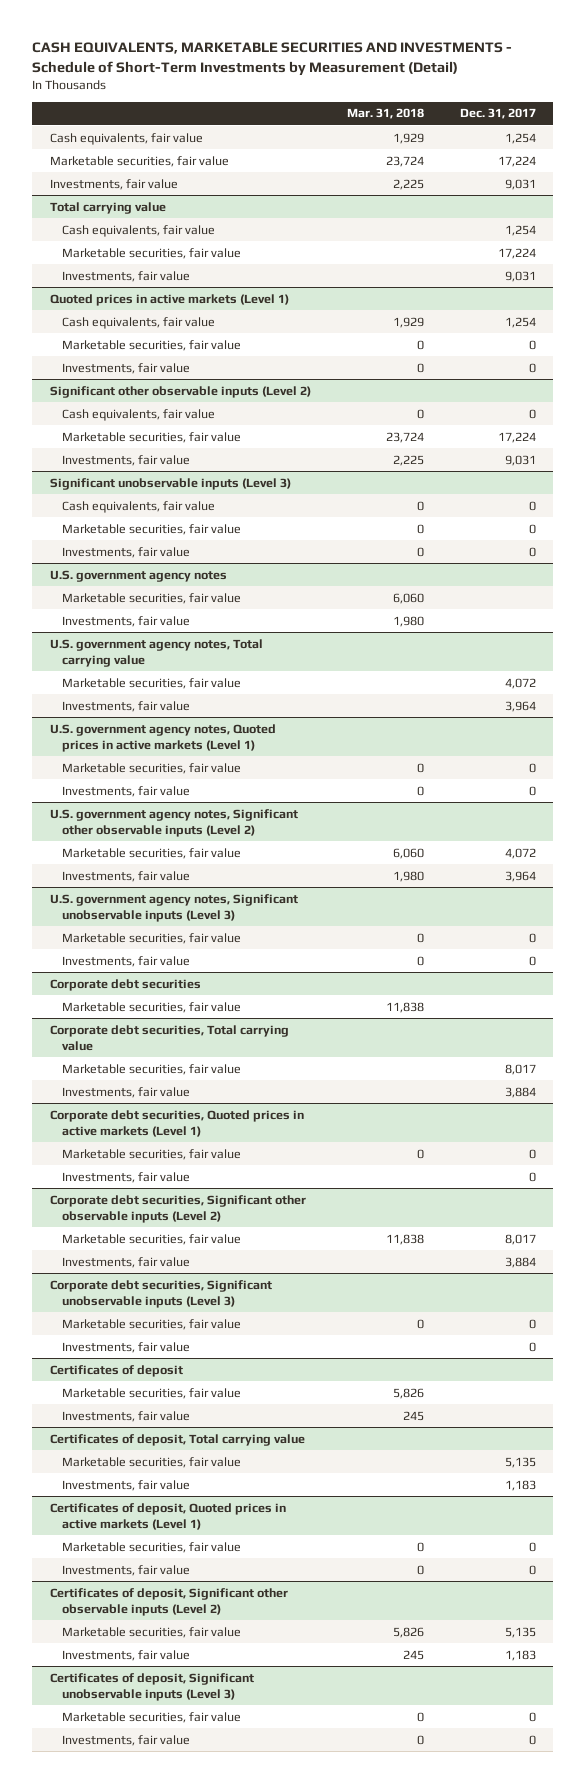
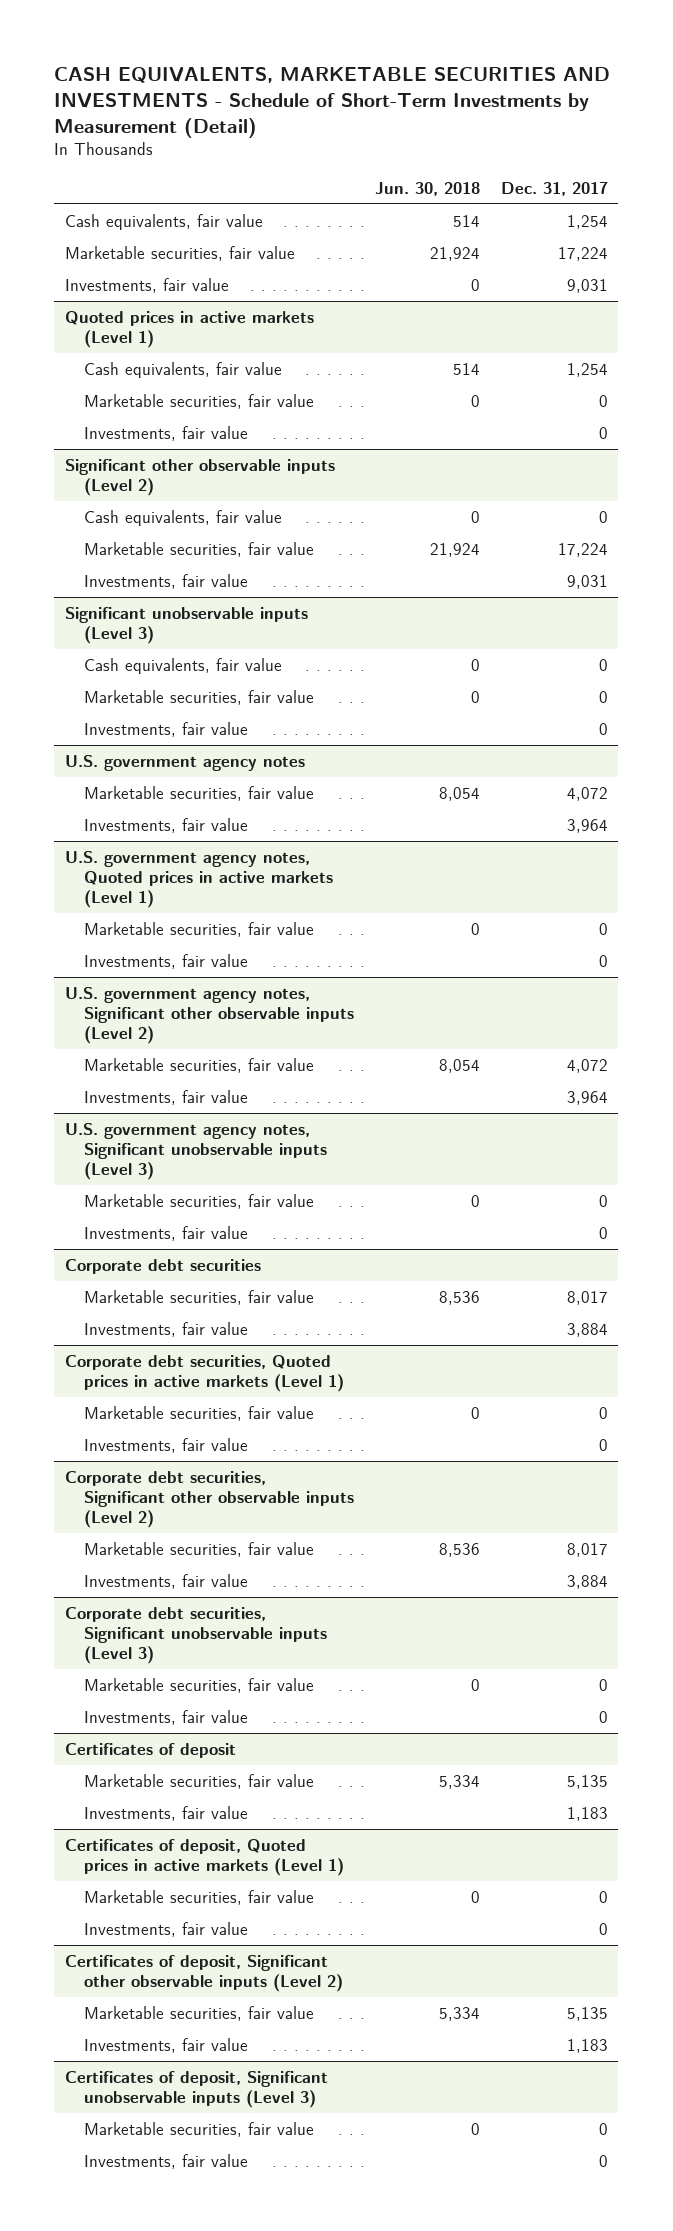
[346,108,424,120] Mar. 31, 2018 -> none
none -> [375,181,481,196] Jun. 30, 2018
[50,201,167,214] Total carrying value -> none
[61,224,215,237] Cash equivalents, fair value -> none
[61,247,241,259] Marketable securities, fair value -> none
[61,270,190,282] Investments, fair value -> none
[61,592,241,604] Marketable securities, fair value -> none
[61,615,190,627] Investments, fair value -> none
[50,638,264,667] U.S. government agency notes, Total carrying value -> none
[61,1001,241,1013] Marketable securities, fair value -> none
[50,1024,290,1051] Corporate debt securities, Total carrying value -> none
[61,1387,241,1399] Marketable securities, fair value -> none
[61,1410,190,1422] Investments, fair value -> none
[50,1433,306,1446] Certificates of deposit, Total carrying value -> none

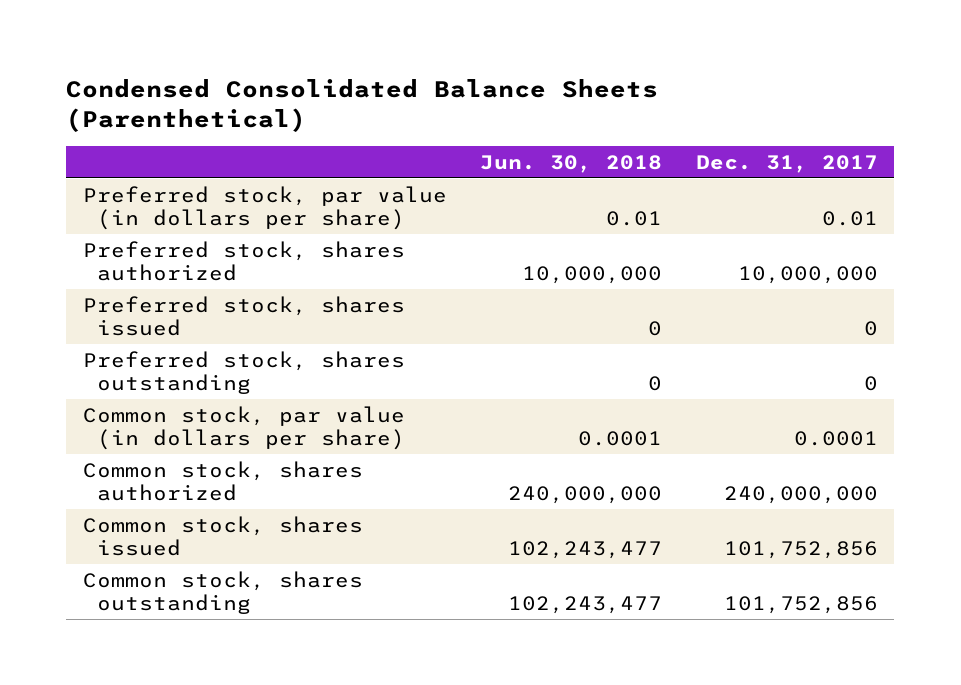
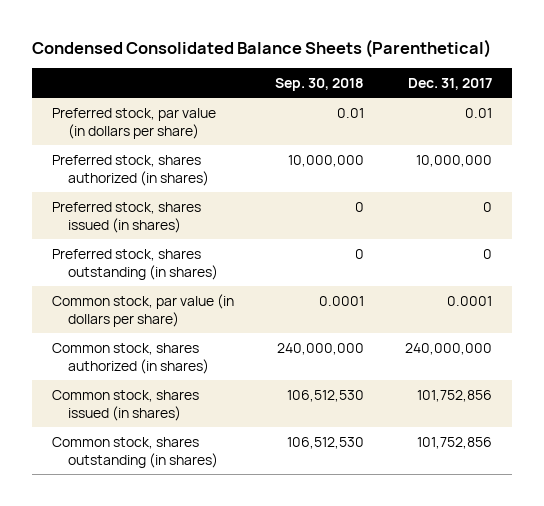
[480,155,663,174] Jun. 30, 2018 -> none
none -> [275,77,365,91] Sep. 30, 2018
[82,240,405,281] Preferred stock, shares authorized -> [52,154,209,186] Preferred stock, shares authorized (in shares)
[82,295,405,336] Preferred stock, shares issued -> [52,201,202,233] Preferred stock, shares issued (in shares)
[82,350,405,394] Preferred stock, shares outstanding -> [52,248,218,280] Preferred stock, shares outstanding (in shares)
[82,460,363,501] Common stock, shares authorized -> [52,342,209,374] Common stock, shares authorized (in shares)
[82,515,363,556] Common stock, shares issued -> [52,389,200,421] Common stock, shares issued (in shares)
[82,570,363,614] Common stock, shares outstanding -> [52,436,218,468] Common stock, shares outstanding (in shares)

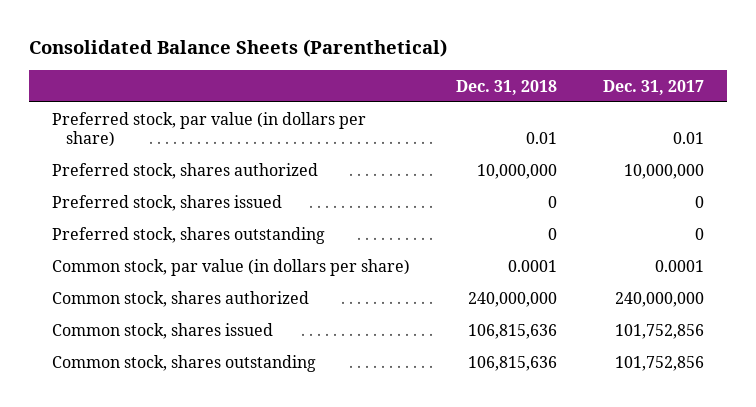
[32,39,492,59] Condensed Consolidated Balance Sheets (Parenthetical) -> [29,38,448,57] Consolidated Balance Sheets (Parenthetical)
[275,77,365,91] Sep. 30, 2018 -> none
none -> [456,79,558,95] Dec. 31, 2018
[52,154,209,186] Preferred stock, shares authorized (in shares) -> [52,162,319,179] Preferred stock, shares authorized
[52,201,202,233] Preferred stock, shares issued (in shares) -> [52,194,283,211] Preferred stock, shares issued
[52,248,218,280] Preferred stock, shares outstanding (in shares) -> [52,226,326,244] Preferred stock, shares outstanding
[52,342,209,374] Common stock, shares authorized (in shares) -> [52,290,310,307] Common stock, shares authorized
[52,389,200,421] Common stock, shares issued (in shares) -> [52,322,274,339] Common stock, shares issued
[52,436,218,468] Common stock, shares outstanding (in shares) -> [52,354,317,372] Common stock, shares outstanding

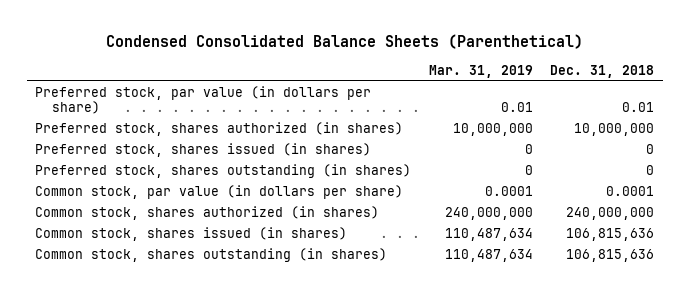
[29,38,448,57] Consolidated Balance Sheets (Parenthetical) -> [105,33,583,49] Condensed Consolidated Balance Sheets (Parenthetical)
[603,79,705,95] Dec. 31, 2017 -> none
none -> [428,64,533,78] Mar. 31, 2019
[52,162,319,179] Preferred stock, shares authorized -> [35,122,404,137] Preferred stock, shares authorized (in shares)
[52,194,283,211] Preferred stock, shares issued -> [35,143,372,158] Preferred stock, shares issued (in shares)
[52,226,326,244] Preferred stock, shares outstanding -> [35,164,412,179] Preferred stock, shares outstanding (in shares)
[52,290,310,307] Common stock, shares authorized -> [35,206,380,221] Common stock, shares authorized (in shares)
[52,322,274,339] Common stock, shares issued -> [35,227,348,242] Common stock, shares issued (in shares)
[52,354,317,372] Common stock, shares outstanding -> [35,248,388,263] Common stock, shares outstanding (in shares)

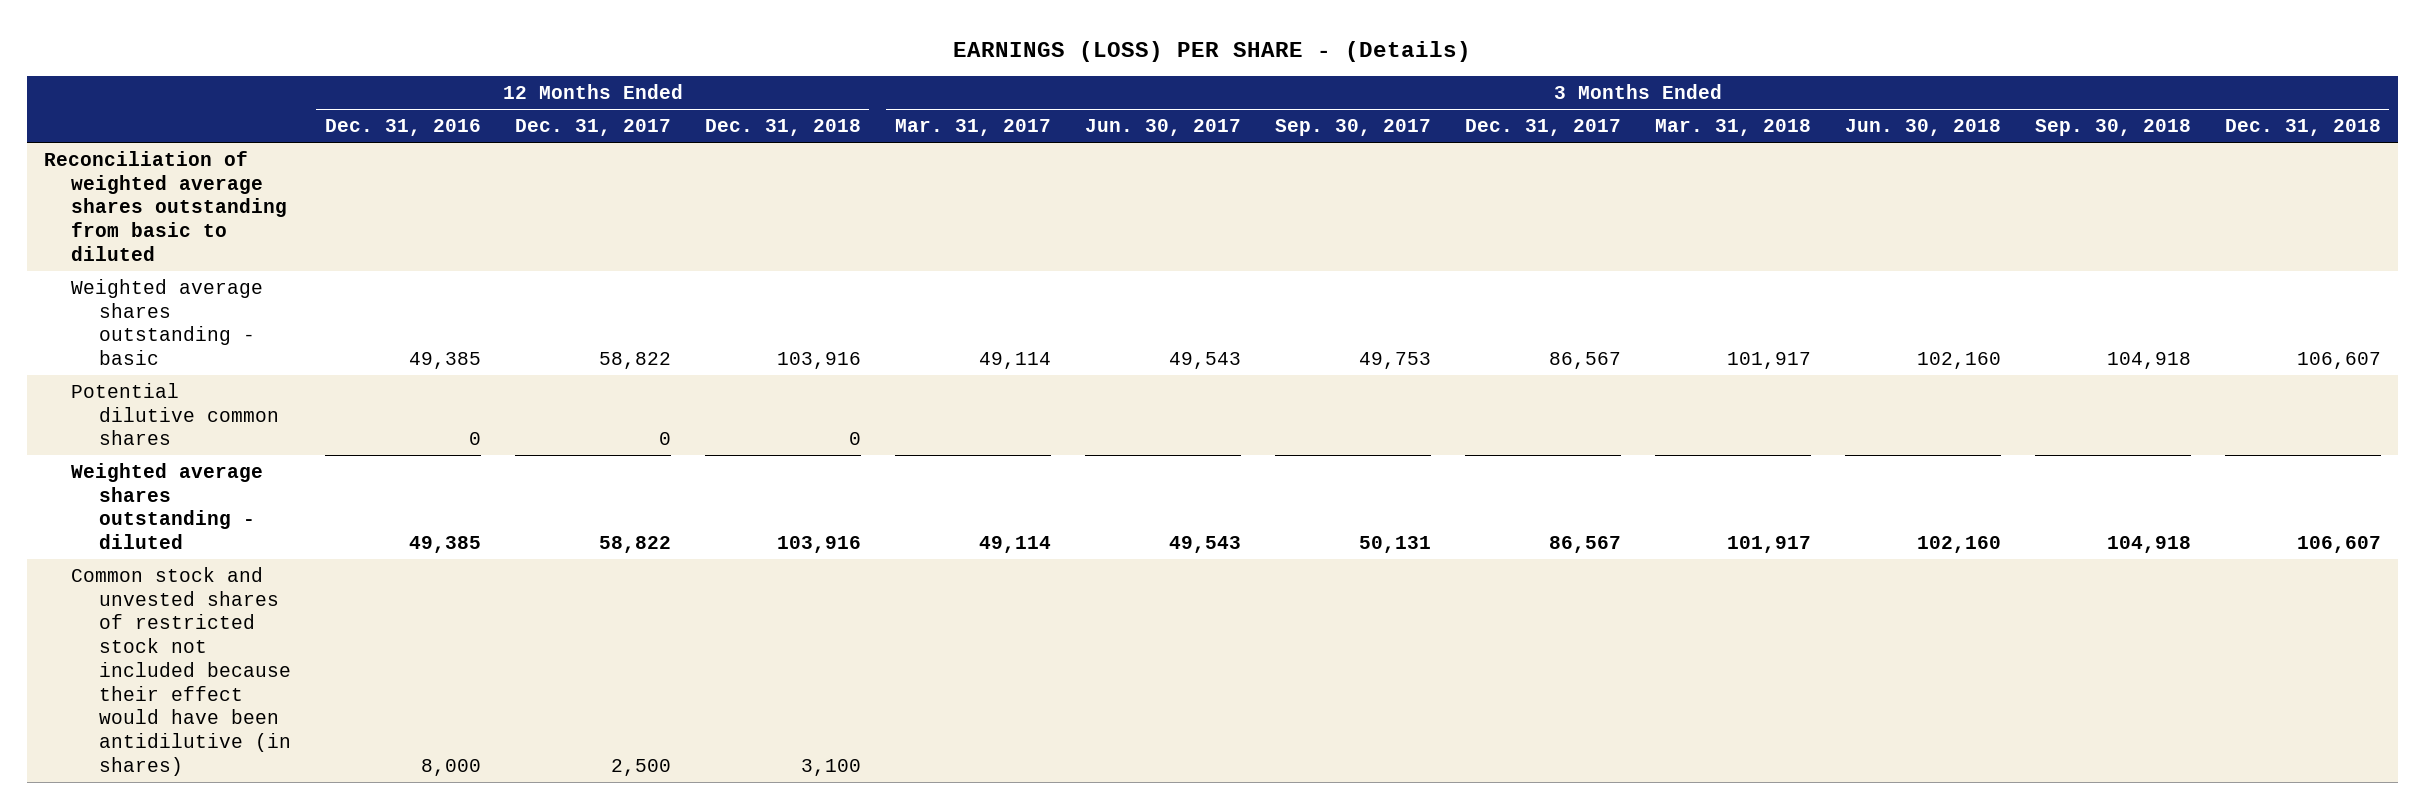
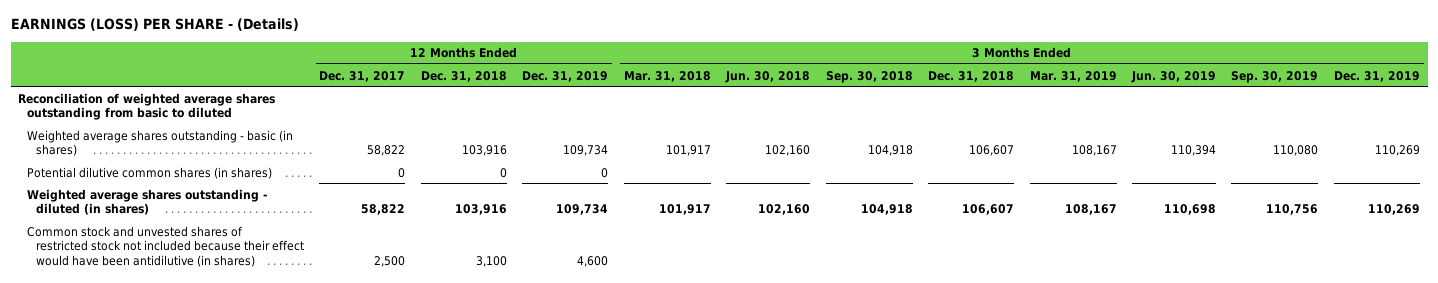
[324,119,481,137] Dec. 31, 2016 -> none
[894,119,1051,137] Mar. 31, 2017 -> none
[1084,119,1241,137] Jun. 30, 2017 -> none
[1274,119,1431,137] Sep. 30, 2017 -> none
[1464,119,1621,137] Dec. 31, 2017 -> none
none -> [522,70,609,82] Dec. 31, 2019
none -> [1029,70,1117,82] Mar. 31, 2019
none -> [1131,70,1217,83] Jun. 30, 2019
none -> [1231,70,1319,83] Sep. 30, 2019
none -> [1333,70,1420,82] Dec. 31, 2019
[71,278,264,366] Weighted average shares outstanding - basic -> [27,129,294,157] Weighted average shares outstanding - basic (in shares)
[71,382,279,446] Potential dilutive common shares -> [27,166,273,179] Potential dilutive common shares (in shares)
[71,462,264,550] Weighted average shares outstanding - diluted -> [27,188,268,216] Weighted average shares outstanding - diluted (in shares)

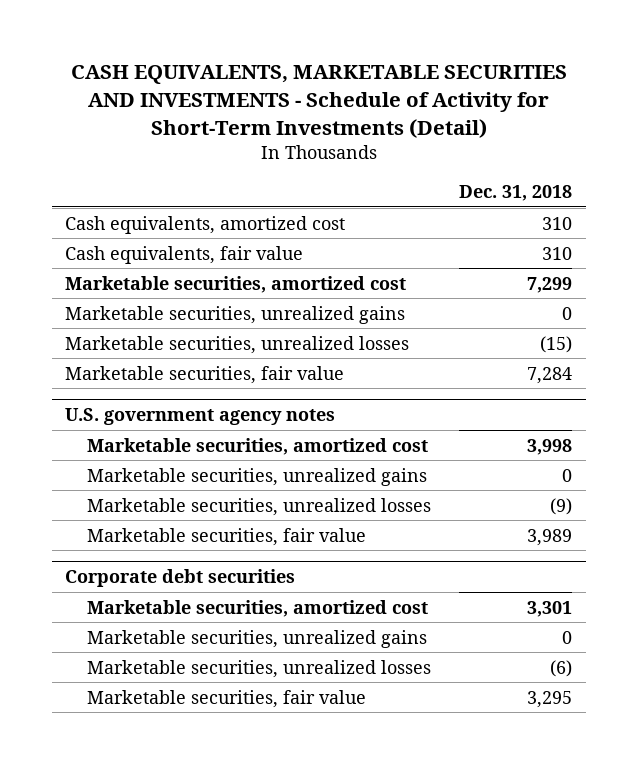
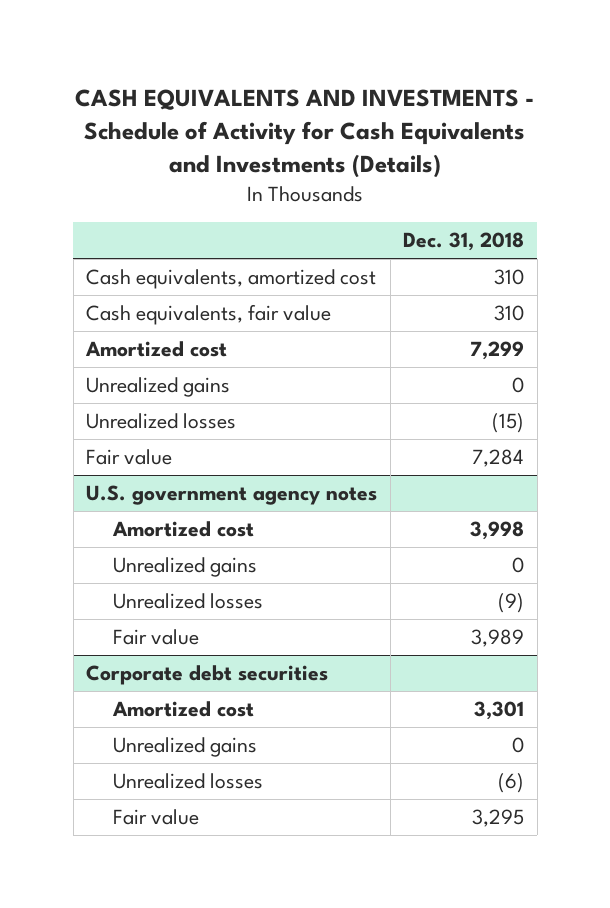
[70,65,567,138] CASH EQUIVALENTS, MARKETABLE SECURITIES AND INVESTMENTS - Schedule of Activity for Short-Term Investments (Detail) -> [75,89,535,179] CASH EQUIVALENTS AND INVESTMENTS - Schedule of Activity for Cash Equivalents and Investments (Details)
[65,275,407,293] Marketable securities, amortized cost -> [85,341,228,358] Amortized cost
[65,305,406,324] Marketable securities, unrealized gains -> [86,377,231,398] Unrealized gains
[65,335,410,354] Marketable securities, unrealized losses -> [86,413,237,430] Unrealized losses
[65,365,345,384] Marketable securities, fair value -> [86,449,173,466] Fair value
[87,437,429,455] Marketable securities, amortized cost -> [111,521,254,538] Amortized cost
[87,467,428,486] Marketable securities, unrealized gains -> [112,557,257,578] Unrealized gains
[87,497,432,516] Marketable securities, unrealized losses -> [112,593,263,610] Unrealized losses
[87,527,367,546] Marketable securities, fair value -> [112,629,199,646] Fair value
[87,599,429,617] Marketable securities, amortized cost -> [111,701,254,718] Amortized cost
[87,629,428,648] Marketable securities, unrealized gains -> [112,737,257,758] Unrealized gains
[87,659,432,678] Marketable securities, unrealized losses -> [112,773,263,790] Unrealized losses
[87,689,367,708] Marketable securities, fair value -> [112,809,199,826] Fair value

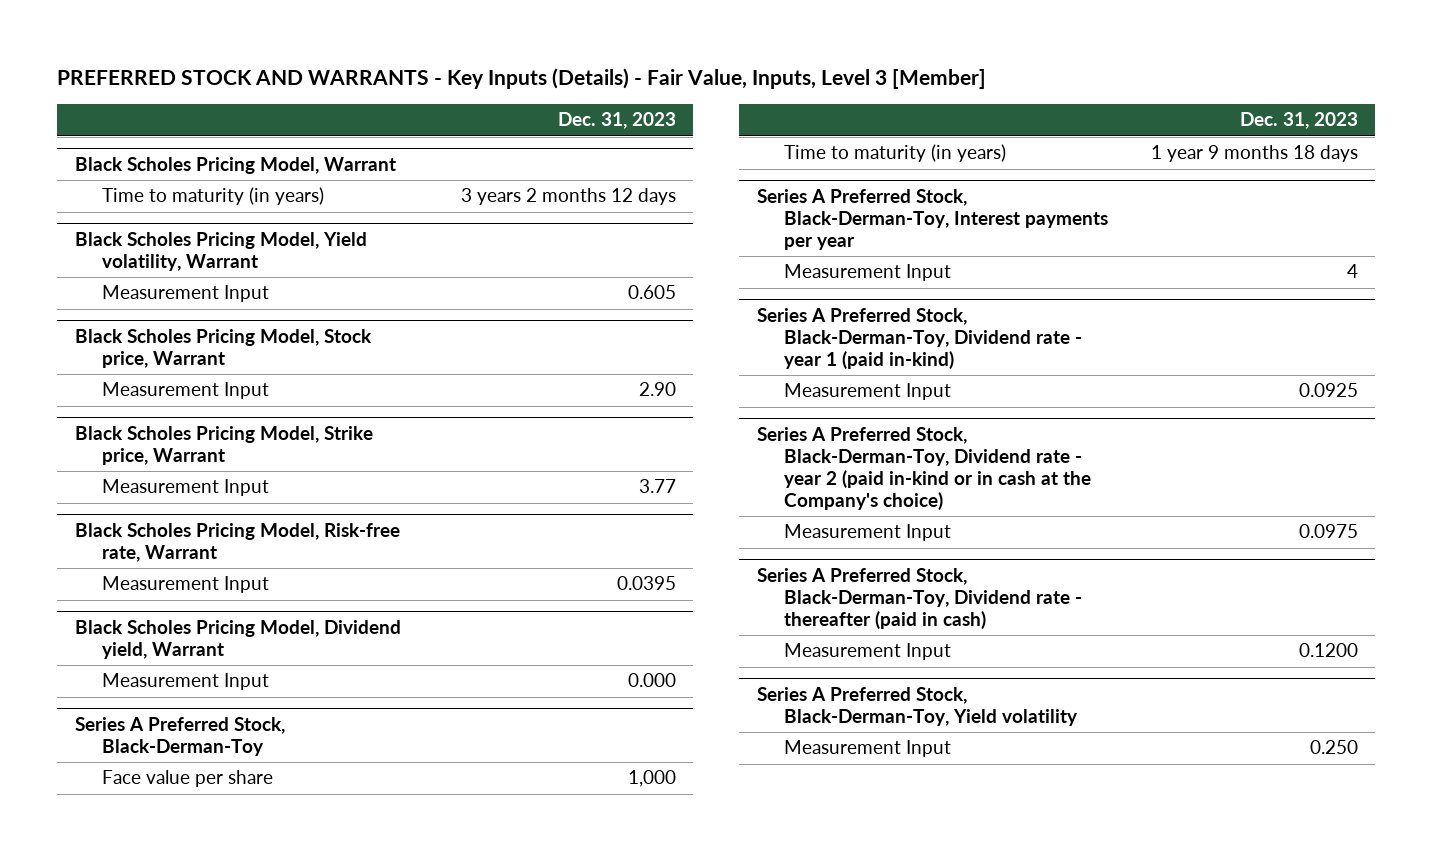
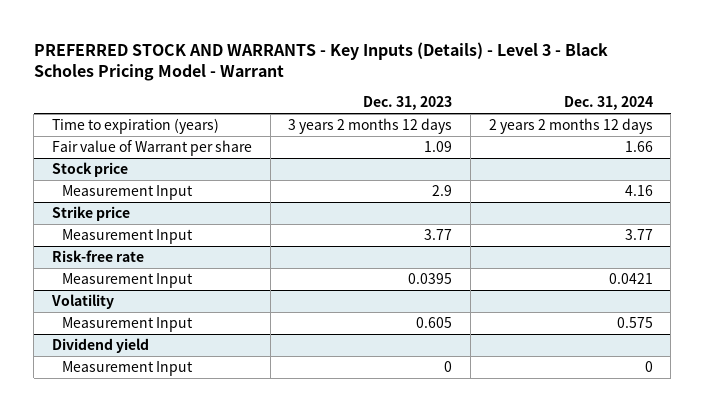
[57,68,987,90] PREFERRED STOCK AND WARRANTS - Key Inputs (Details) - Fair Value, Inputs, Level 3 [Member] -> [33,41,608,82] PREFERRED STOCK AND WARRANTS - Key Inputs (Details) - Level 3 - Black Scholes Pricing Model - Warrant
none -> [563,96,653,111] Dec. 31, 2024
[74,156,396,174] Black Scholes Pricing Model, Warrant -> none
[74,231,367,271] Black Scholes Pricing Model, Yield volatility, Warrant -> none
[74,328,372,368] Black Scholes Pricing Model, Stock price, Warrant -> none
[101,382,269,400] Measurement Input -> none
[74,425,373,465] Black Scholes Pricing Model, Strike price, Warrant -> none
[101,187,324,206] Time to maturity (in years) -> [52,118,220,135] Time to expiration (years)
none -> [52,140,253,157] Fair value of Warrant per share
none -> [52,162,129,178] Stock price
[627,285,676,300] 0.605 -> [432,185,453,197] 2.9
none -> [52,206,131,222] Strike price
[74,522,400,562] Black Scholes Pricing Model, Risk-free rate, Warrant -> none
none -> [52,250,145,263] Risk-free rate
[74,619,401,659] Black Scholes Pricing Model, Dividend yield, Warrant -> none
[74,716,285,756] Series A Preferred Stock, Black-Derman-Toy -> none
[101,770,273,788] Face value per share -> none
[783,144,1006,163] Time to maturity (in years) -> none
[756,188,1108,251] Series A Preferred Stock, Black-Derman-Toy, Interest payments per year -> none
[756,307,1082,370] Series A Preferred Stock, Black-Derman-Toy, Dividend rate - year 1 (paid in-kind) -> none
[783,383,951,401] Measurement Input -> none
[756,426,1091,511] Series A Preferred Stock, Black-Derman-Toy, Dividend rate - year 2 (paid in-kind or in cash at the Company's choice) -> none
[783,524,951,542] Measurement Input -> none
[756,567,1082,630] Series A Preferred Stock, Black-Derman-Toy, Dividend rate - thereafter (paid in cash) -> none
[783,643,951,661] Measurement Input -> none
[756,686,1078,726] Series A Preferred Stock, Black-Derman-Toy, Yield volatility -> none
[783,740,951,758] Measurement Input -> none
none -> [51,294,115,310] Volatility
[627,673,676,688] 0.000 -> [416,317,453,329] 0.605
none -> [52,338,150,354] Dividend yield
[1346,264,1358,279] 4 -> [444,361,453,373] 0

